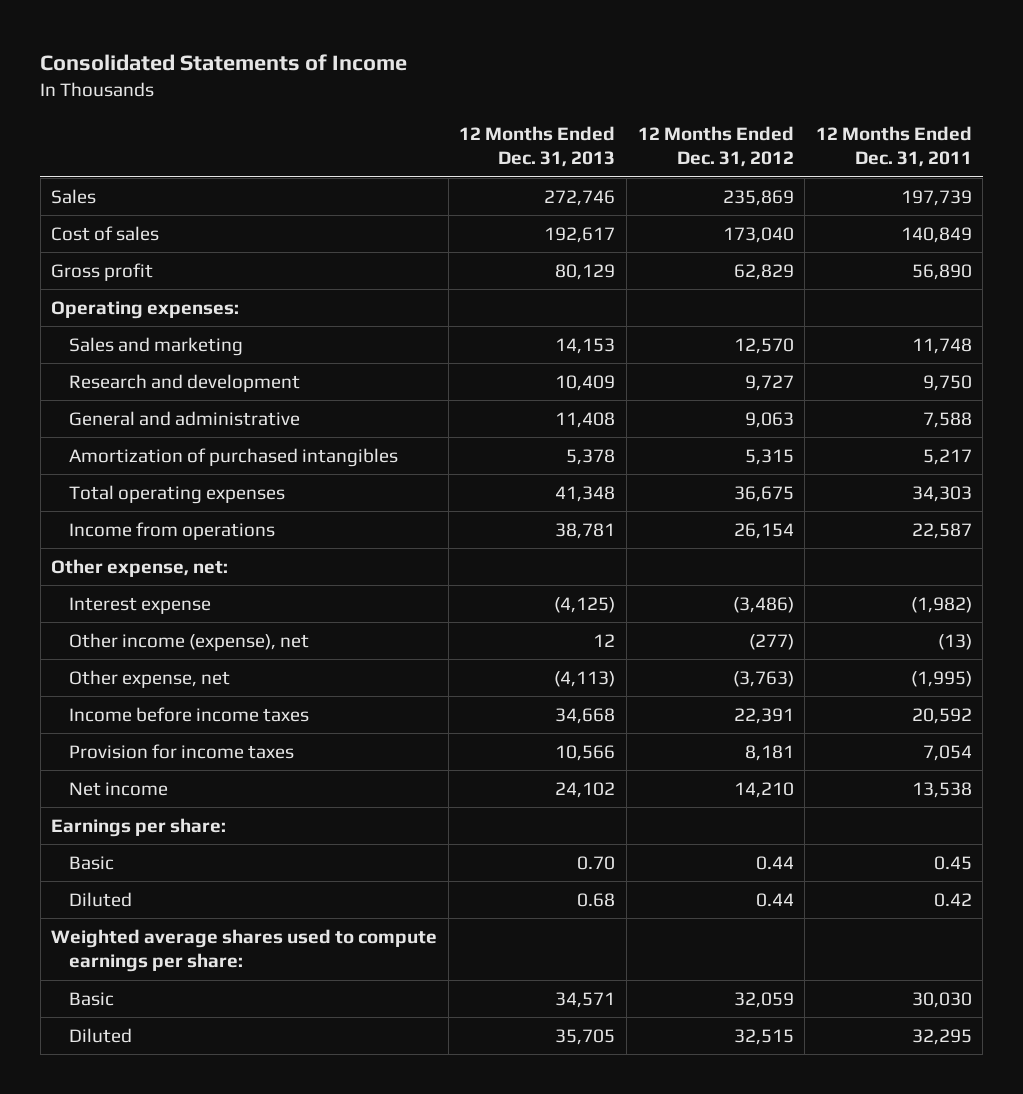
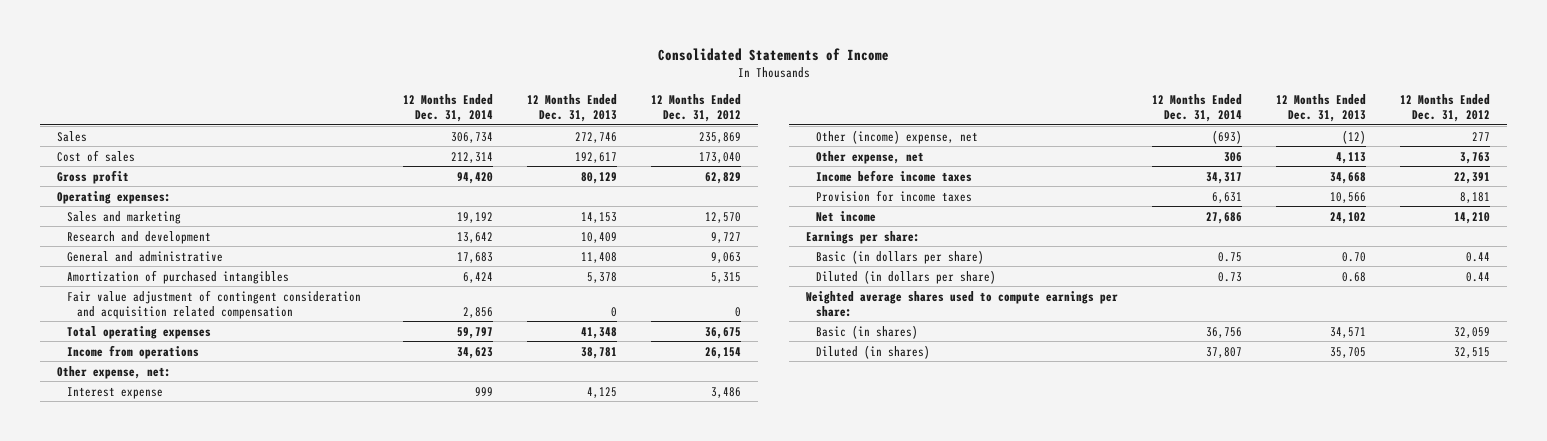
[815,125,972,168] 12 Months Ended Dec. 31, 2011 -> none
none -> [402,94,493,123] 12 Months Ended Dec. 31, 2014
none -> [66,289,361,319] Fair value adjustment of contingent consideration and acquisition related compensation
[554,596,616,613] (4,125) -> [586,386,617,398] 4,125
[732,596,794,613] (3,486) -> [710,386,741,398] 3,486
[68,632,309,651] Other income (expense), net -> [816,129,979,144] Other (income) expense, net
[593,633,616,647] 12 -> [1342,129,1367,144] (12)
[748,633,794,650] (277) -> [1472,131,1491,141] 277
[554,670,616,687] (4,113) -> [1336,151,1367,164] 4,113
[732,670,794,687] (3,763) -> [1460,151,1491,164] 3,763
[68,855,114,870] Basic -> [816,249,985,264] Basic (in dollars per share)
[68,891,132,907] Diluted -> [816,269,997,284] Diluted (in dollars per share)
[68,991,114,1006] Basic -> [816,324,919,339] Basic (in shares)
[68,1027,132,1043] Diluted -> [816,344,931,359] Diluted (in shares)

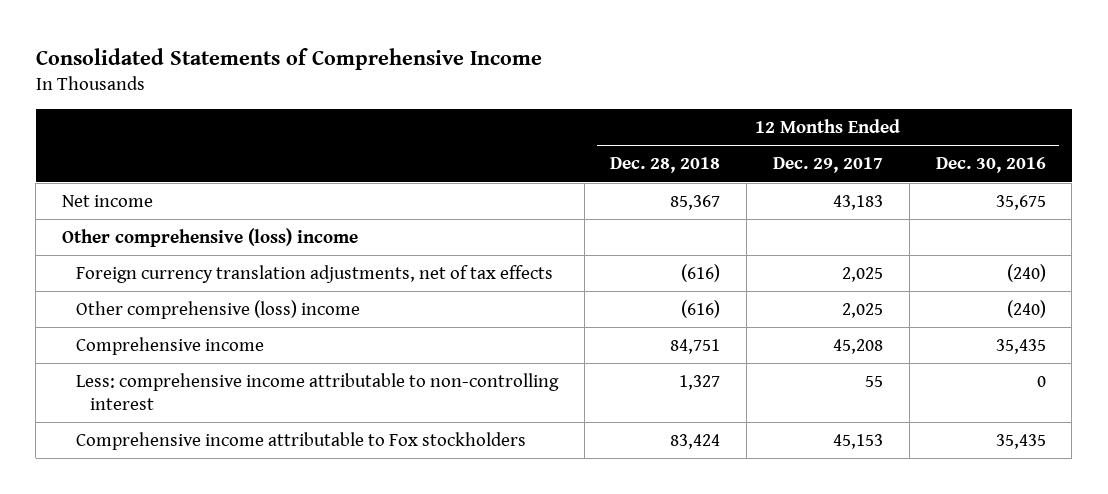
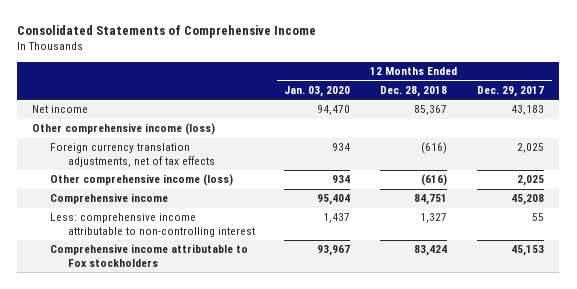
[935,157,1046,174] Dec. 30, 2016 -> none
none -> [284,85,351,97] Jan. 03, 2020
[61,227,358,247] Other comprehensive (loss) income -> [32,123,216,136] Other comprehensive income (loss)
[75,299,360,319] Other comprehensive (loss) income -> [50,174,234,187] Other comprehensive income (loss)

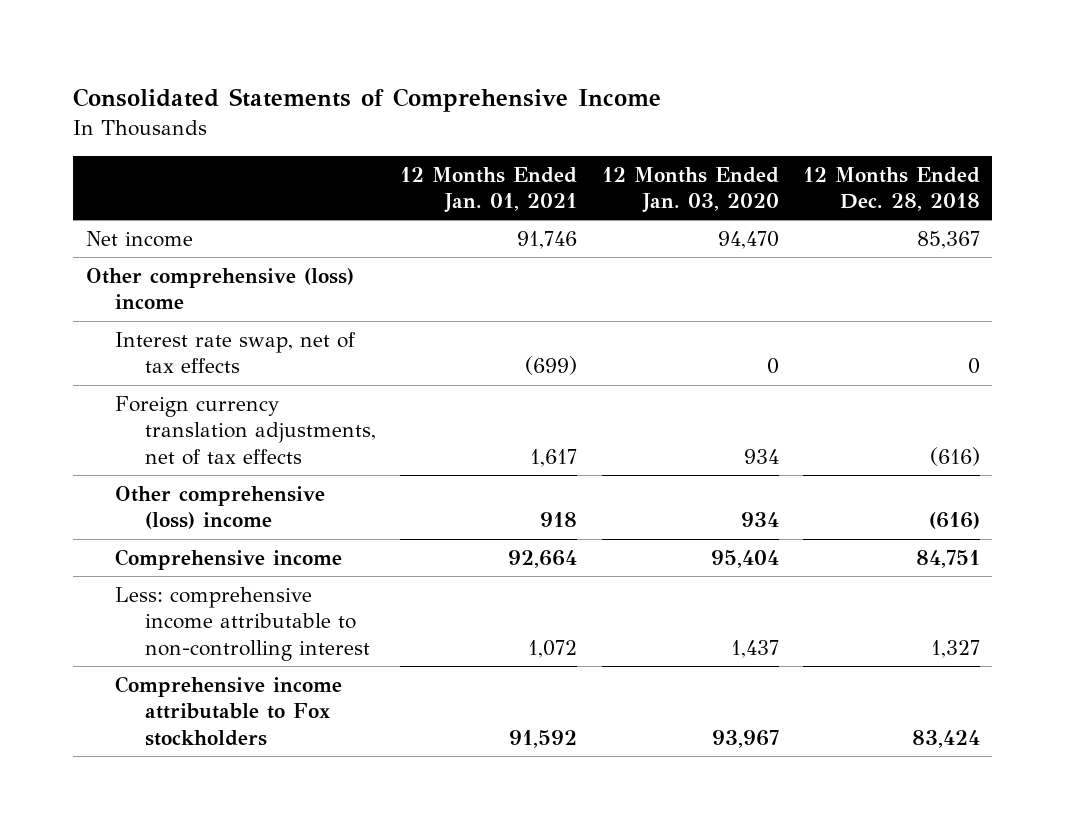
[477,85,545,97] Dec. 29, 2017 -> none
none -> [400,166,578,214] 12 Months Ended Jan. 01, 2021
[32,123,216,136] Other comprehensive income (loss) -> [85,267,354,310] Other comprehensive (loss) income
none -> [115,331,357,374] Interest rate swap, net of tax effects
[50,174,234,187] Other comprehensive income (loss) -> [115,485,326,530] Other comprehensive (loss) income

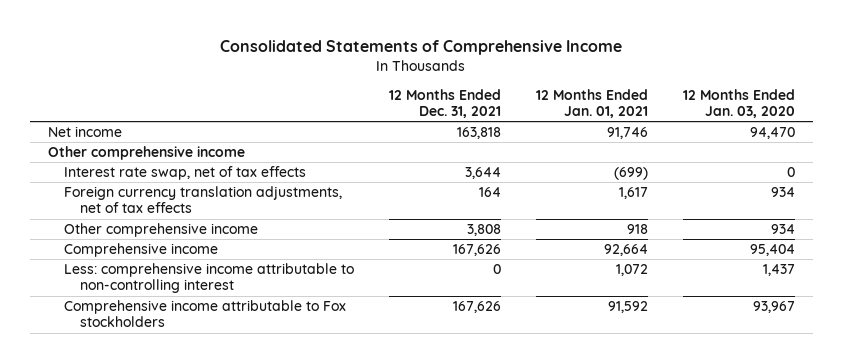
[803,166,981,212] 12 Months Ended Dec. 28, 2018 -> none
none -> [388,88,501,119] 12 Months Ended Dec. 31, 2021
[85,267,354,310] Other comprehensive (loss) income -> [47,146,245,161] Other comprehensive income
[115,485,326,530] Other comprehensive (loss) income -> [63,223,258,238] Other comprehensive income

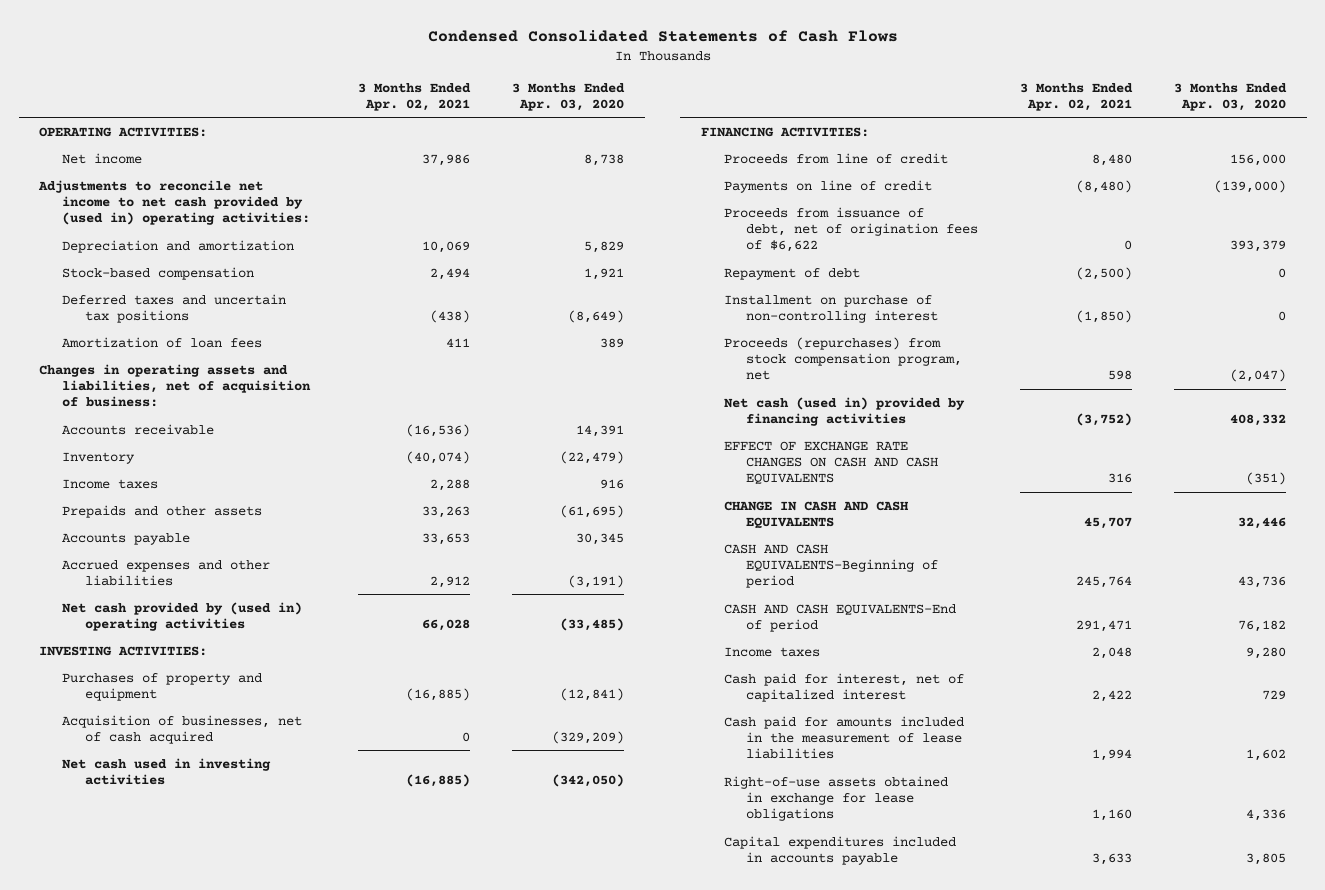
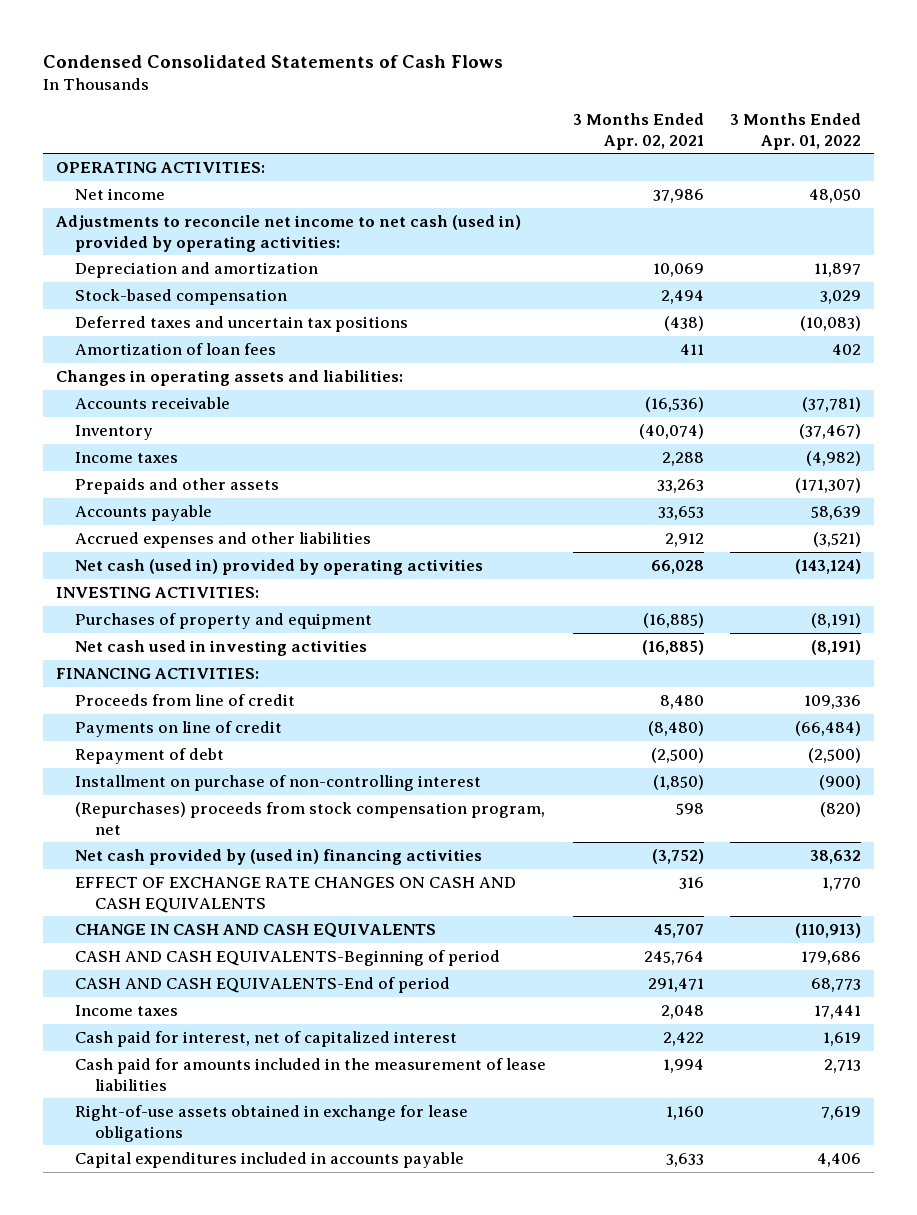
[511,82,625,111] 3 Months Ended Apr. 03, 2020 -> none
none -> [730,113,862,150] 3 Months Ended Apr. 01, 2022
[38,179,310,226] Adjustments to reconcile net income to net cash provided by (used in) operating activities: -> [55,214,521,252] Adjustments to reconcile net income to net cash (used in) provided by operating activities:
[39,363,311,408] Changes in operating assets and liabilities, net of acquisition of business: -> [55,369,403,386] Changes in operating assets and liabilities:
[61,601,302,631] Net cash provided by (used in) operating activities -> [75,558,484,575] Net cash (used in) provided by operating activities
[61,714,302,744] Acquisition of businesses, net of cash acquired -> none
[723,206,979,253] Proceeds from issuance of debt, net of origination fees of $6,622 -> none
[723,336,963,381] Proceeds (repurchases) from stock compensation program, net -> [75,801,546,835] (Repurchases) proceeds from stock compensation program, net
[723,396,965,426] Net cash (used in) provided by financing activities -> [75,848,483,865] Net cash provided by (used in) financing activities

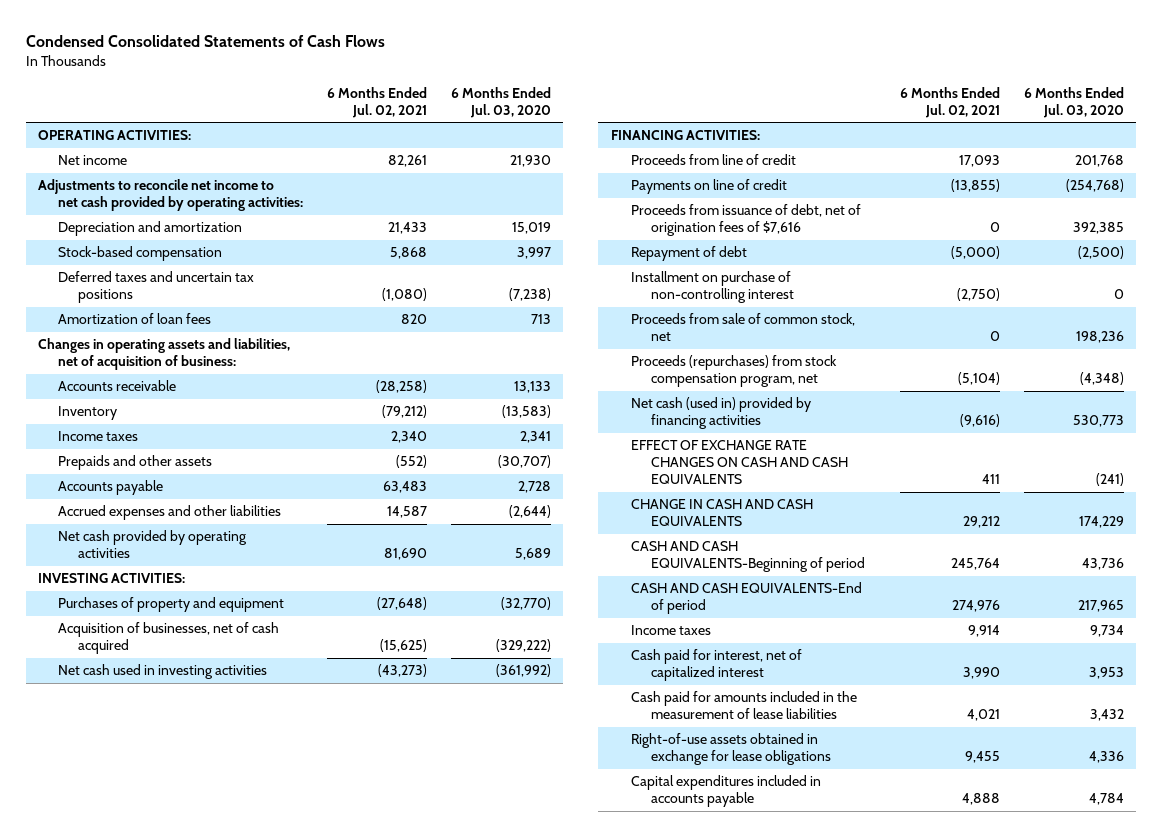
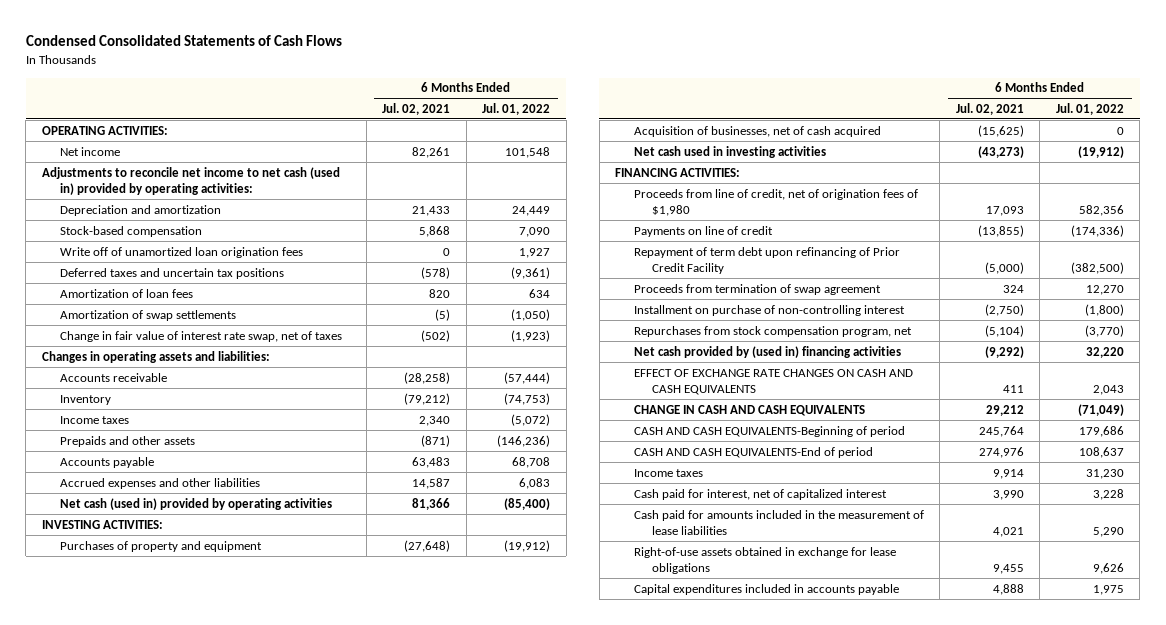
[451,86,552,118] 6 Months Ended Jul. 03, 2020 -> none
none -> [482,102,551,115] Jul. 01, 2022
[37,179,303,212] Adjustments to reconcile net income to net cash provided by operating activities: -> [41,166,340,195] Adjustments to reconcile net income to net cash (used in) provided by operating activities:
none -> [60,246,304,258] Write off of unamortized loan origination fees
[381,288,427,302] (1,080) -> [421,266,451,279] (578)
none -> [60,309,237,321] Amortization of swap settlements
none -> [60,330,343,342] Change in fair value of interest rate swap, net of taxes
[37,338,290,371] Changes in operating assets and liabilities, net of acquisition of business: -> [41,350,270,363] Changes in operating assets and liabilities:
[395,455,427,469] (552) -> [421,434,451,447] (871)
[57,530,247,559] Net cash provided by operating activities -> [60,497,333,510] Net cash (used in) provided by operating activities
[383,548,427,561] 81,690 -> [412,497,451,510] 81,366
[630,154,796,166] Proceeds from line of credit -> [633,188,918,216] Proceeds from line of credit, net of origination fees of $1,980
[630,204,861,237] Proceeds from issuance of debt, net of origination fees of $7,616 -> none
[630,246,747,262] Repayment of debt -> [633,246,900,274] Repayment of term debt upon refinancing of Prior Credit Facility
none -> [633,283,881,295] Proceeds from termination of swap agreement
[630,313,855,342] Proceeds from sale of common stock, net -> none
[630,355,837,388] Proceeds (repurchases) from stock compensation program, net -> [633,325,912,337] Repurchases from stock compensation program, net
[630,397,811,430] Net cash (used in) provided by financing activities -> [633,345,901,358] Net cash provided by (used in) financing activities
[959,414,1000,428] (9,616) -> [984,345,1024,358] (9,292)

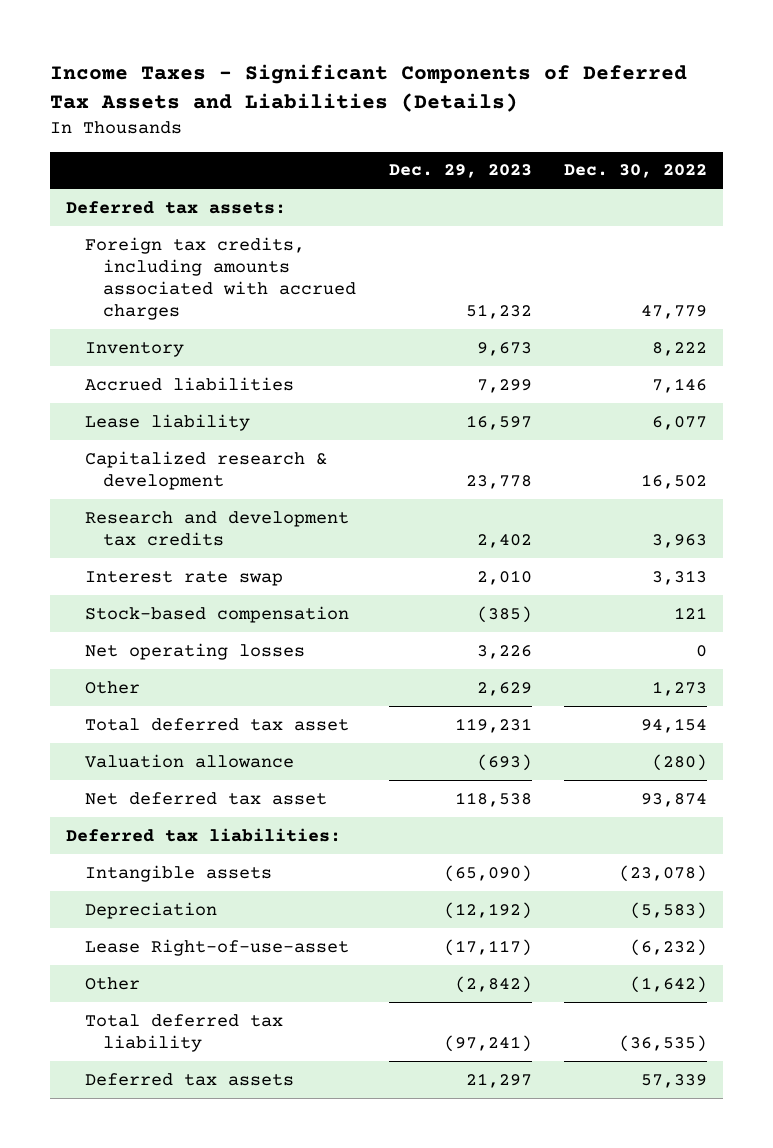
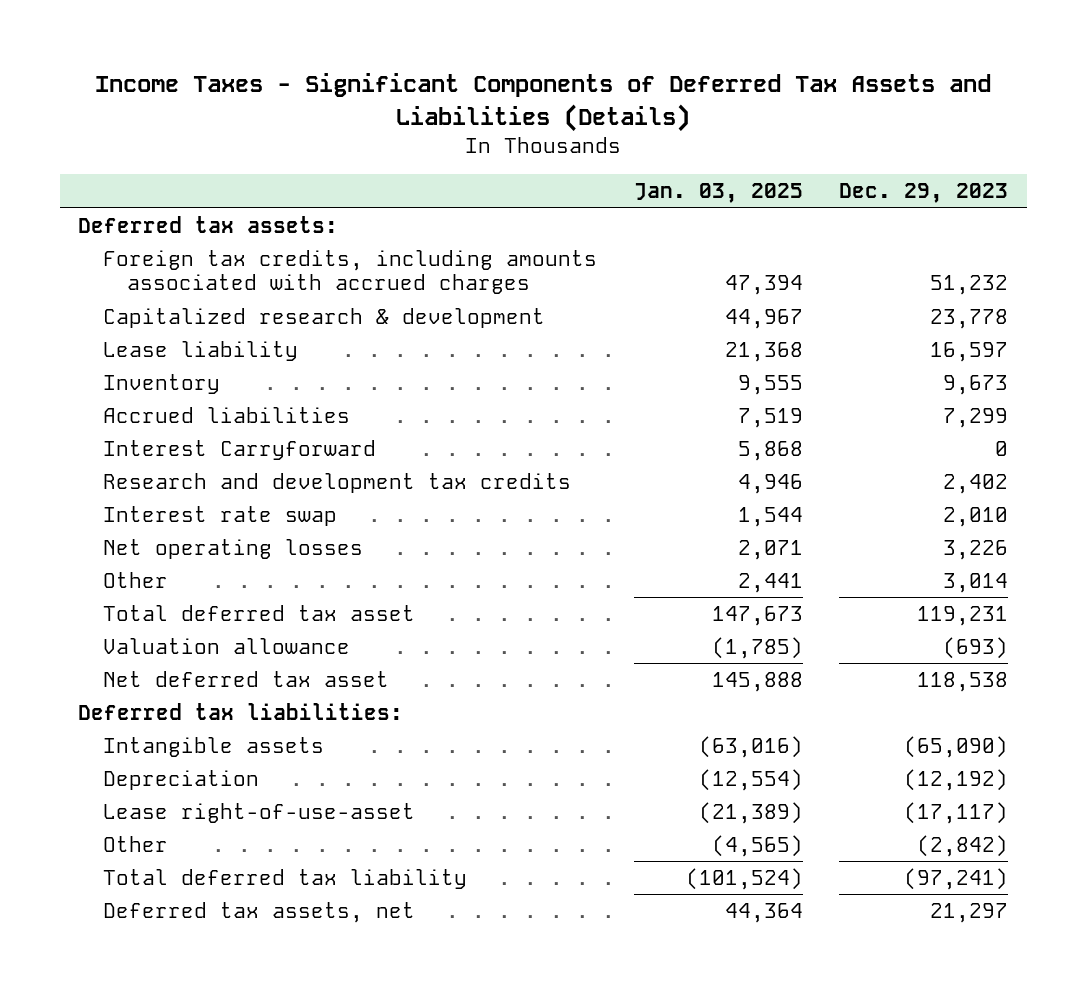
[564,164,708,179] Dec. 30, 2022 -> none
none -> [633,183,803,204] Jan. 03, 2025
[84,450,327,490] Capitalized research & development -> [102,307,545,328] Capitalized research & development
[84,413,250,431] Lease liability -> [102,340,298,361] Lease liability
none -> [102,439,376,460] Interest Carryforward
[84,605,349,623] Stock-based compensation -> none
[476,681,532,696] 2,629 -> [943,572,1009,593] 3,014
[84,938,349,956] Lease Right-of-use-asset -> [102,802,415,823] Lease right-of-use-asset
[84,1072,294,1086] Deferred tax assets -> [102,901,415,923] Deferred tax assets, net

